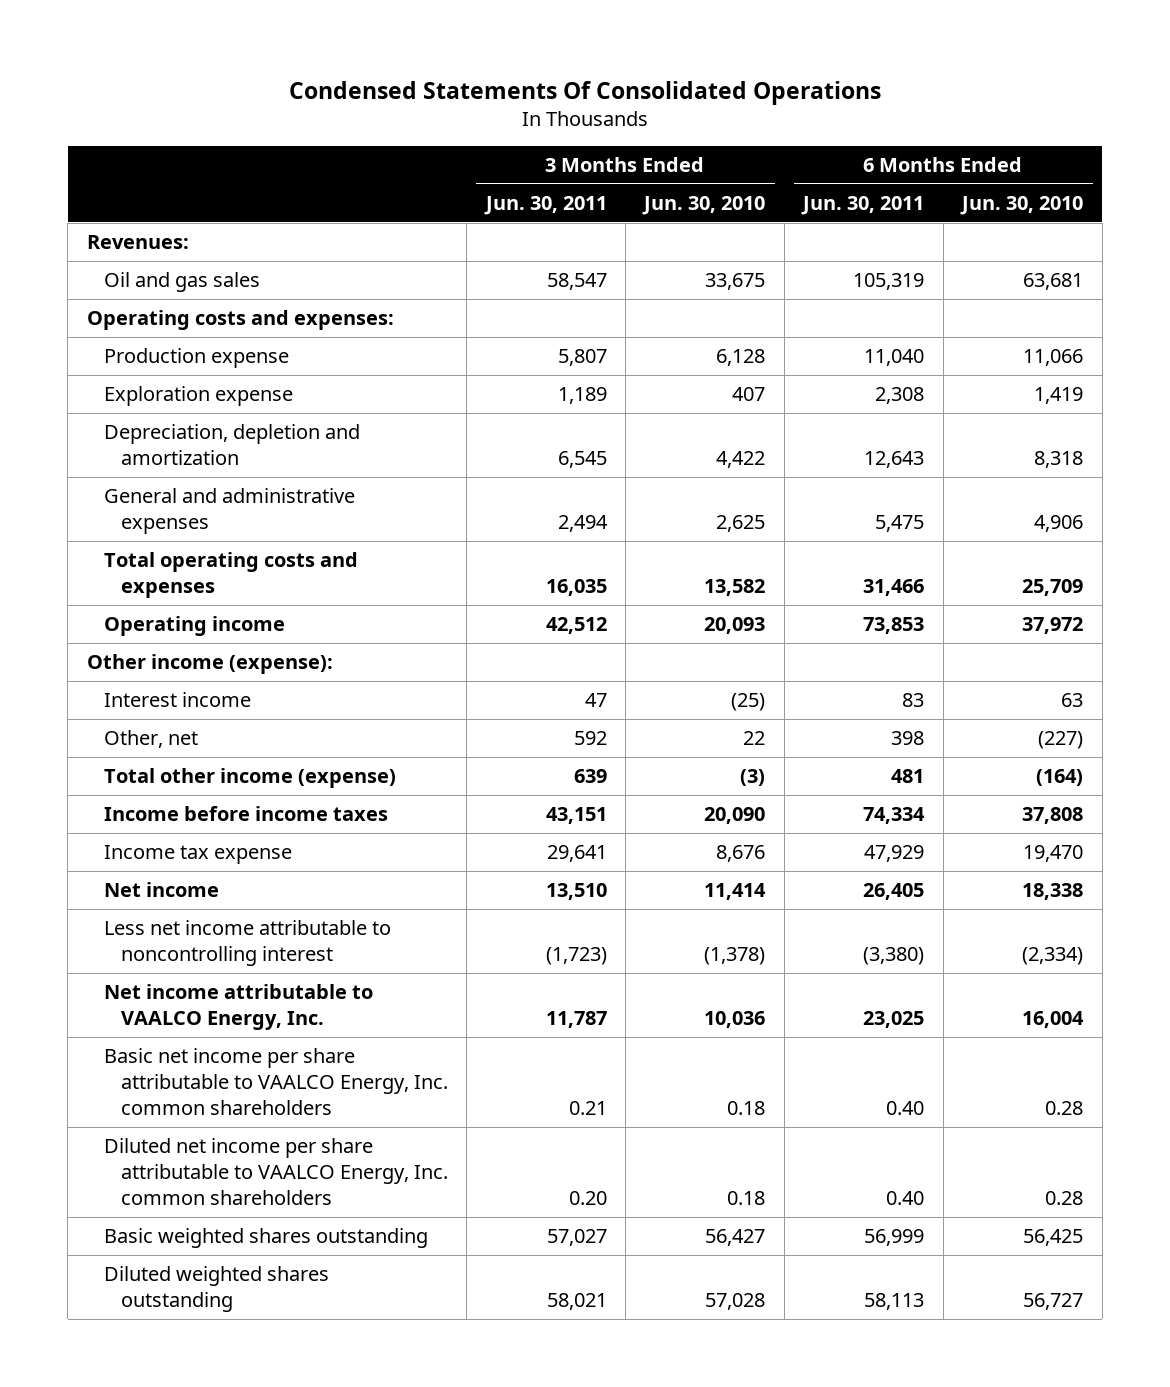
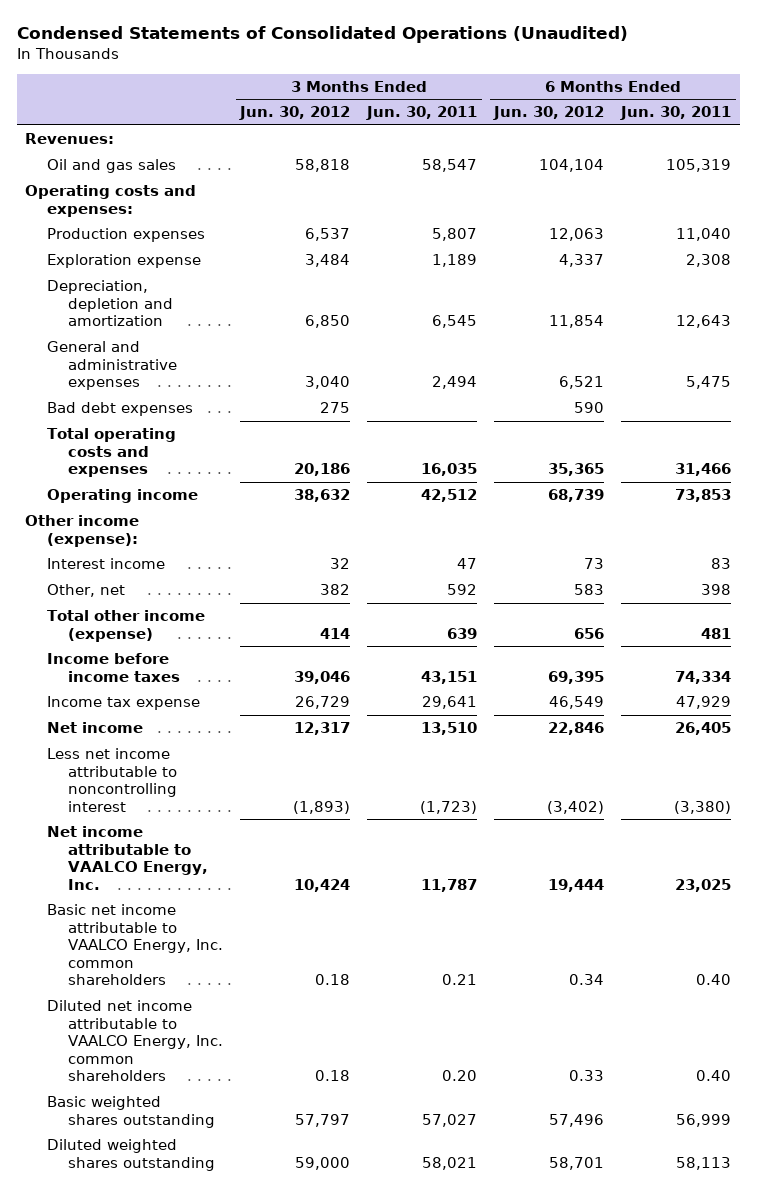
[288,80,881,105] Condensed Statements Of Consolidated Operations -> [16,26,628,44] Condensed Statements of Consolidated Operations (Unaudited)
[642,196,766,216] Jun. 30, 2010 -> none
[960,196,1084,216] Jun. 30, 2010 -> none
none -> [239,106,351,121] Jun. 30, 2012
none -> [493,106,605,121] Jun. 30, 2012
[103,348,289,369] Production expense -> [46,228,205,243] Production expenses
none -> [46,402,193,417] Bad debt expenses
[103,1048,448,1115] Basic net income per share attributable to VAALCO Energy, Inc. common shareholders -> [46,904,224,986] Basic net income attributable to VAALCO Energy, Inc. common shareholders
[103,1138,448,1205] Diluted net income per share attributable to VAALCO Energy, Inc. common shareholders -> [46,1000,224,1082] Diluted net income attributable to VAALCO Energy, Inc. common shareholders

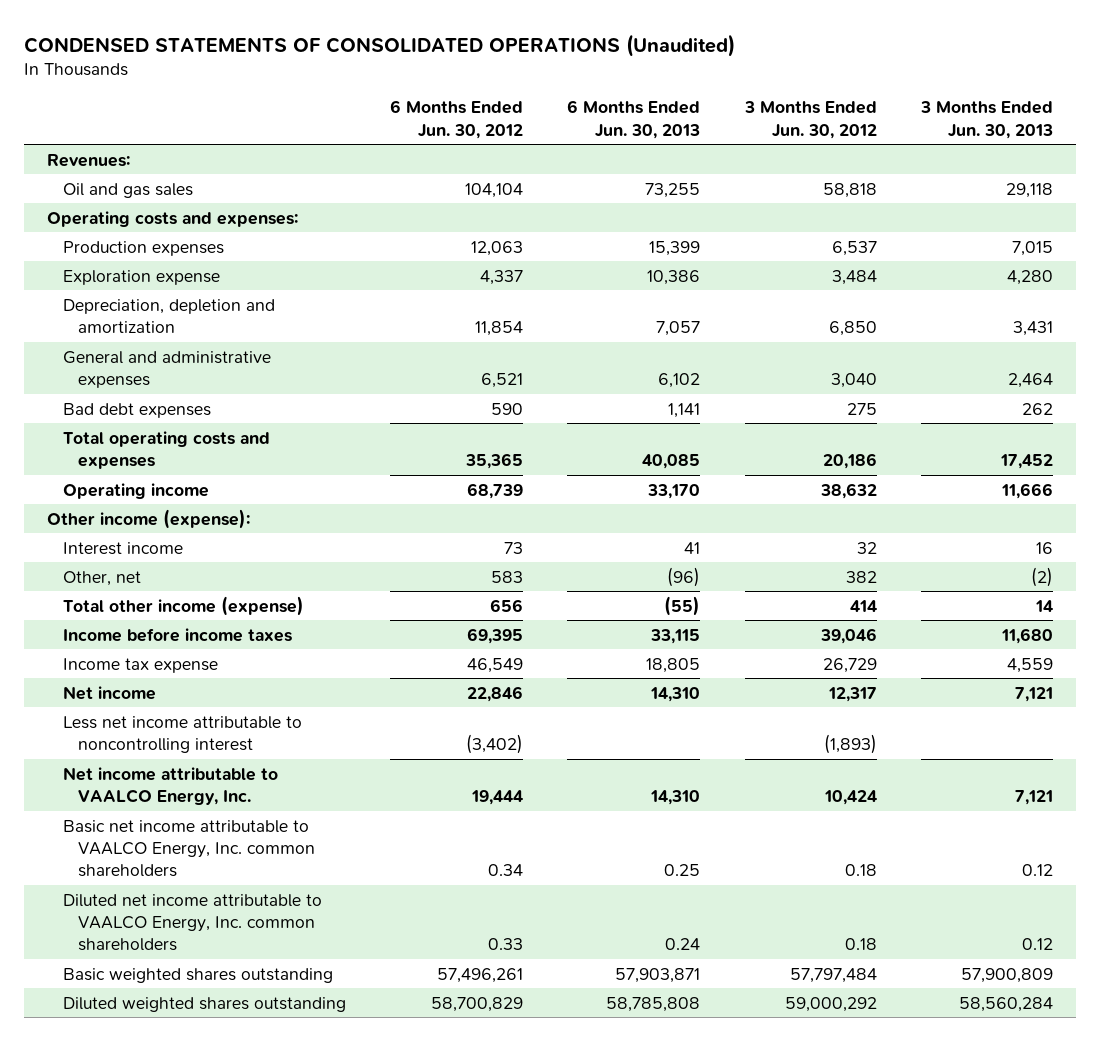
[16,26,628,44] Condensed Statements of Consolidated Operations (Unaudited) -> [24,33,736,57] CONDENSED STATEMENTS OF CONSOLIDATED OPERATIONS (Unaudited)
[366,106,478,121] Jun. 30, 2011 -> none
[620,106,732,121] Jun. 30, 2011 -> none
none -> [567,100,701,139] 6 Months Ended Jun. 30, 2013
none -> [920,101,1054,139] 3 Months Ended Jun. 30, 2013
[295,1113,351,1127] 57,797 -> [789,967,877,983] 57,797,484
[549,1113,605,1127] 57,496 -> [436,967,523,983] 57,496,261
[295,1156,351,1170] 59,000 -> [784,996,877,1012] 59,000,292
[549,1156,605,1170] 58,701 -> [430,996,523,1012] 58,700,829

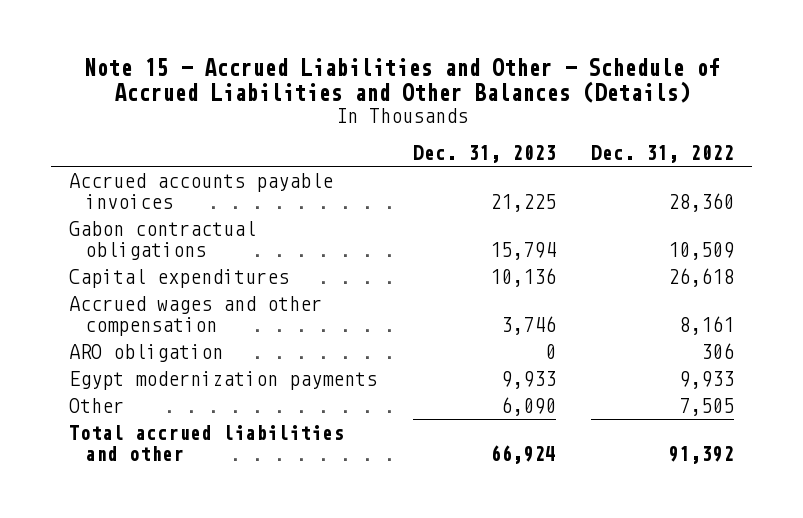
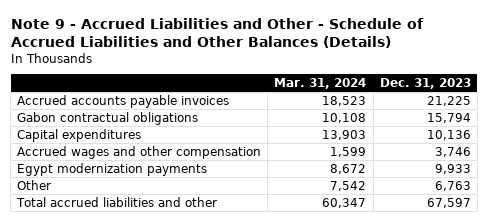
[83,58,720,104] Note 15 - Accrued Liabilities and Other - Schedule of Accrued Liabilities and Other Balances (Details) -> [10,17,424,48] Note 9 - Accrued Liabilities and Other - Schedule of Accrued Liabilities and Other Balances (Details)
[591,145,735,164] Dec. 31, 2022 -> none
none -> [274,78,367,90] Mar. 31, 2024
[68,344,223,363] ARO obligation -> none
[500,397,556,417] 6,090 -> [434,180,471,191] 6,763
[489,444,556,464] 66,924 -> [426,197,471,208] 67,597

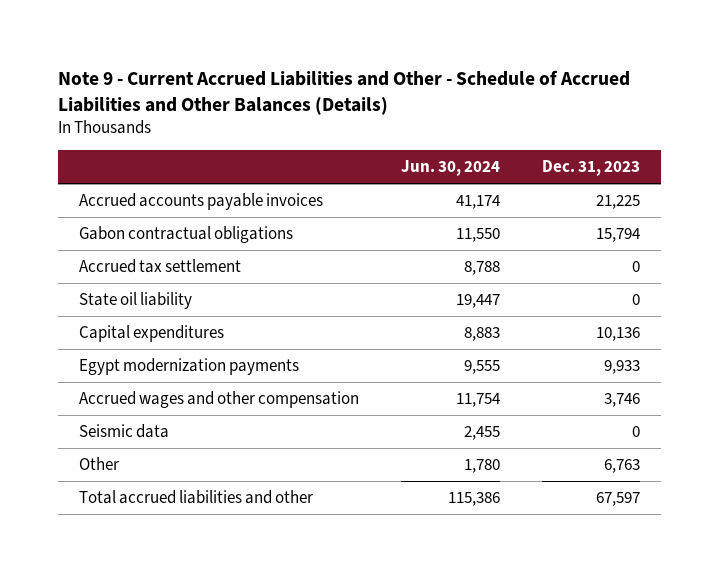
[10,17,424,48] Note 9 - Accrued Liabilities and Other - Schedule of Accrued Liabilities and Other Balances (Details) -> [58,69,631,115] Note 9 - Current Accrued Liabilities and Other - Schedule of Accrued Liabilities and Other Balances (Details)
[274,78,367,90] Mar. 31, 2024 -> none
none -> [401,160,501,177] Jun. 30, 2024
none -> [79,258,242,273] Accrued tax settlement
none -> [79,291,193,309] State oil liability
[17,145,262,159] Accrued wages and other compensation -> [79,390,360,408] Accrued wages and other compensation
none -> [79,423,170,438] Seismic data

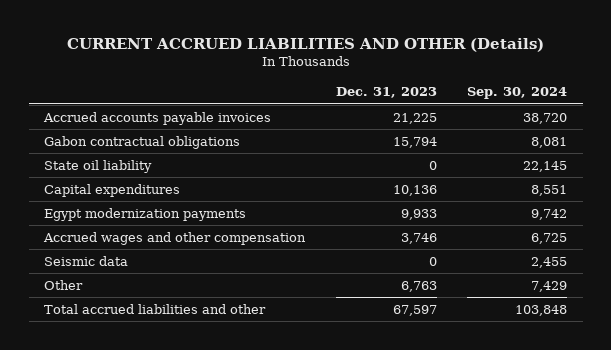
[58,69,631,115] Note 9 - Current Accrued Liabilities and Other - Schedule of Accrued Liabilities and Other Balances (Details) -> [66,37,544,52] CURRENT ACCRUED LIABILITIES AND OTHER (Details)
[401,160,501,177] Jun. 30, 2024 -> none
none -> [467,87,568,100] Sep. 30, 2024
[79,258,242,273] Accrued tax settlement -> none

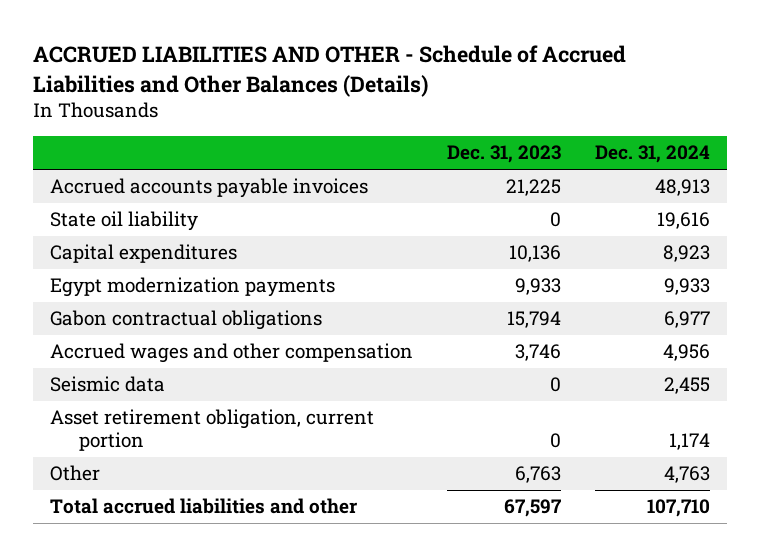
[66,37,544,52] CURRENT ACCRUED LIABILITIES AND OTHER (Details) -> [33,45,627,97] ACCRUED LIABILITIES AND OTHER - Schedule of Accrued Liabilities and Other Balances (Details)
[467,87,568,100] Sep. 30, 2024 -> none
none -> [594,145,710,164] Dec. 31, 2024
[44,135,241,149] Gabon contractual obligations -> [49,310,322,331] Gabon contractual obligations
none -> [49,409,374,452] Asset retirement obligation, current portion

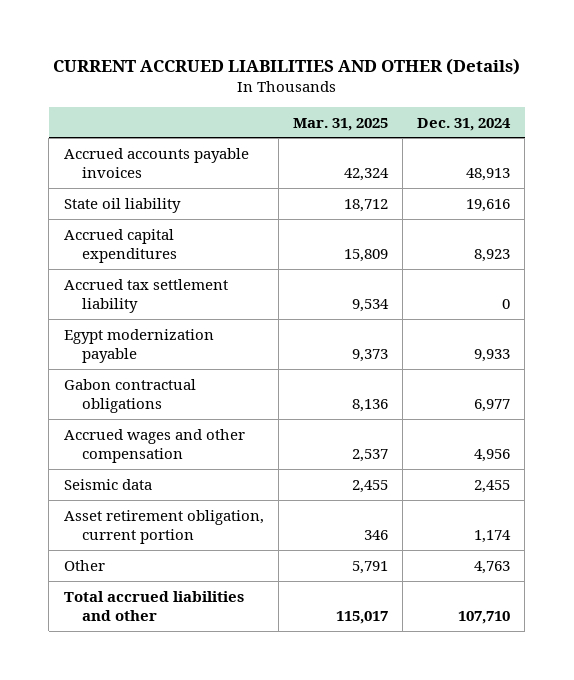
[33,45,627,97] ACCRUED LIABILITIES AND OTHER - Schedule of Accrued Liabilities and Other Balances (Details) -> [52,57,520,75] CURRENT ACCRUED LIABILITIES AND OTHER (Details)
[446,145,561,164] Dec. 31, 2023 -> none
none -> [292,117,388,131] Mar. 31, 2025
[49,244,237,264] Capital expenditures -> [63,228,178,263] Accrued capital expenditures
none -> [63,278,228,313] Accrued tax settlement liability
[49,277,335,298] Egypt modernization payments -> [63,328,214,363] Egypt modernization payable

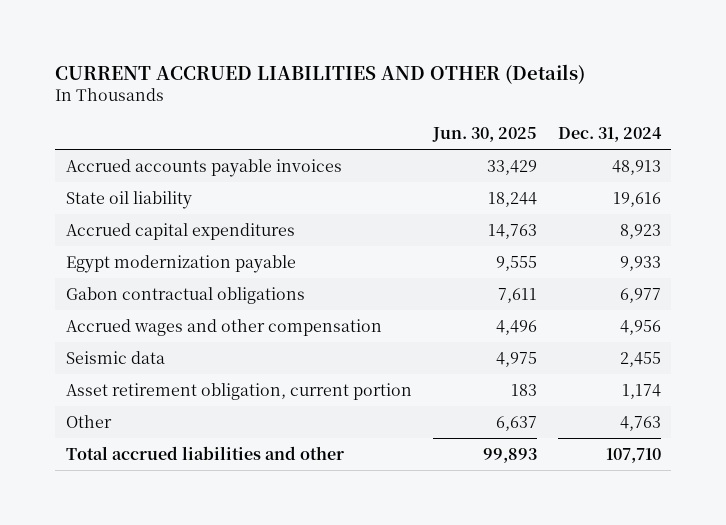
[292,117,388,131] Mar. 31, 2025 -> none
none -> [431,127,537,143] Jun. 30, 2025
[63,278,228,313] Accrued tax settlement liability -> none

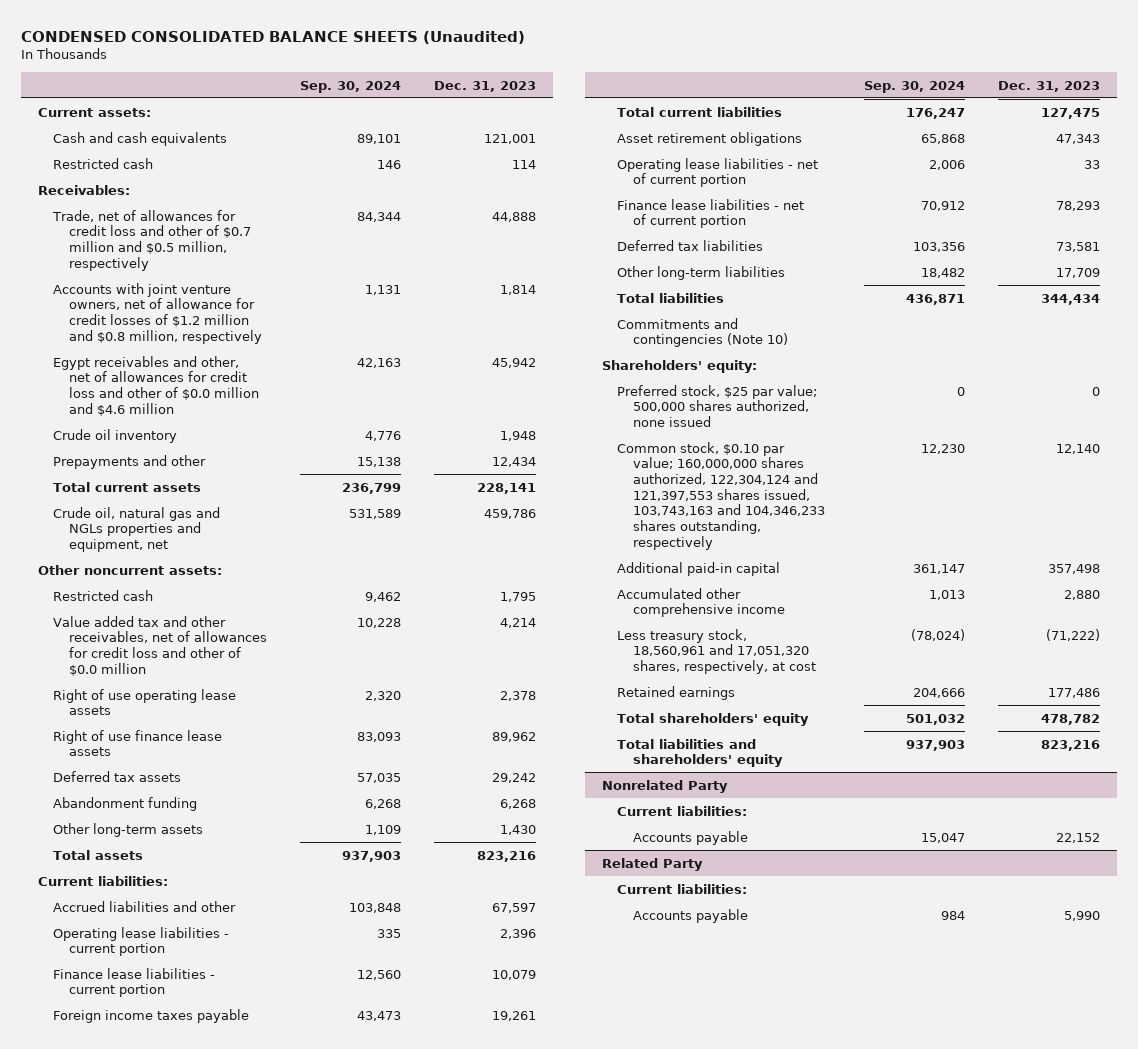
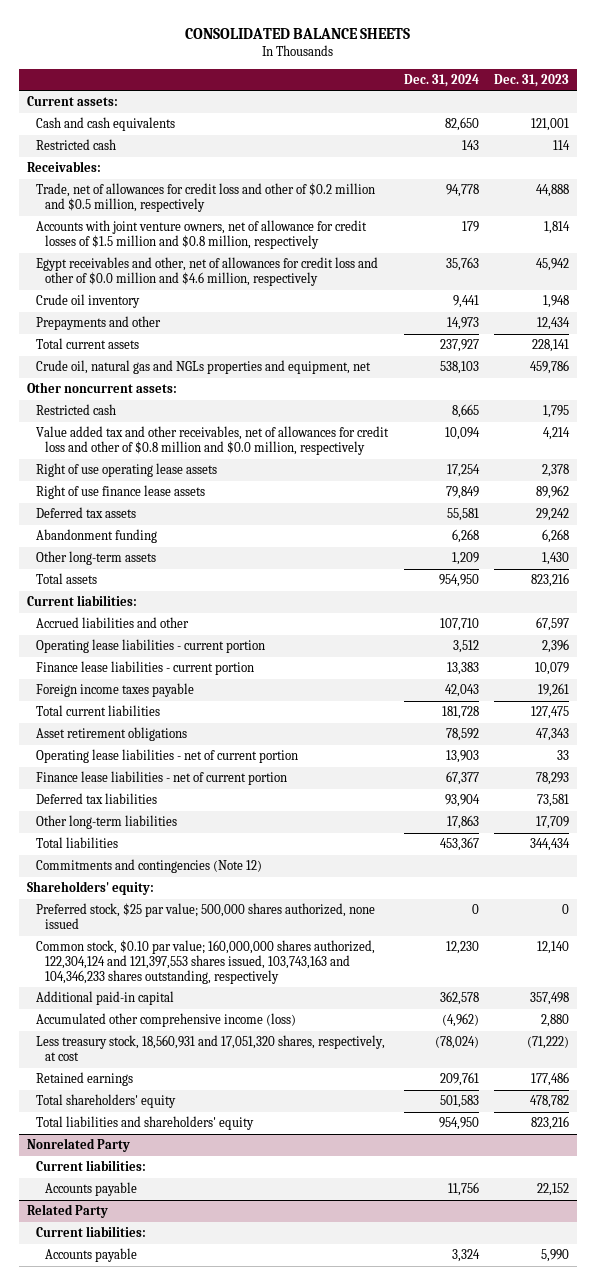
[21,30,526,44] CONDENSED CONSOLIDATED BALANCE SHEETS (Unaudited) -> [185,27,411,39] CONSOLIDATED BALANCE SHEETS
[300,80,402,93] Sep. 30, 2024 -> none
none -> [403,73,479,87] Dec. 31, 2024
[52,209,251,271] Trade, net of allowances for credit loss and other of $0.7 million and $0.5 million, respectively -> [36,183,376,213] Trade, net of allowances for credit loss and other of $0.2 million and $0.5 million, respectively
[53,282,262,344] Accounts with joint venture owners, net of allowance for credit losses of $1.2 million and $0.8 million, respectively -> [36,220,368,250] Accounts with joint venture owners, net of allowance for credit losses of $1.5 million and $0.8 million, respectively
[53,355,259,416] Egypt receivables and other, net of allowances for credit loss and other of $0.0 million and $4.6 million -> [36,257,379,287] Egypt receivables and other, net of allowances for credit loss and other of $0.0 million and $4.6 million, respectively
[53,615,267,676] Value added tax and other receivables, net of allowances for credit loss and other of $0.0 million -> [36,426,390,456] Value added tax and other receivables, net of allowances for credit loss and other of $0.8 million and $0.0 million, respectively
[617,317,788,348] Commitments and contingencies (Note 10) -> [36,859,263,874] Commitments and contingencies (Note 12)
[617,587,785,618] Accumulated other comprehensive income -> [36,1013,297,1028] Accumulated other comprehensive income (loss)
[617,628,816,675] Less treasury stock, 18,560,961 and 17,051,320 shares, respectively, at cost -> [36,1035,386,1062] Less treasury stock, 18,560,931 and 17,051,320 shares, respectively, at cost

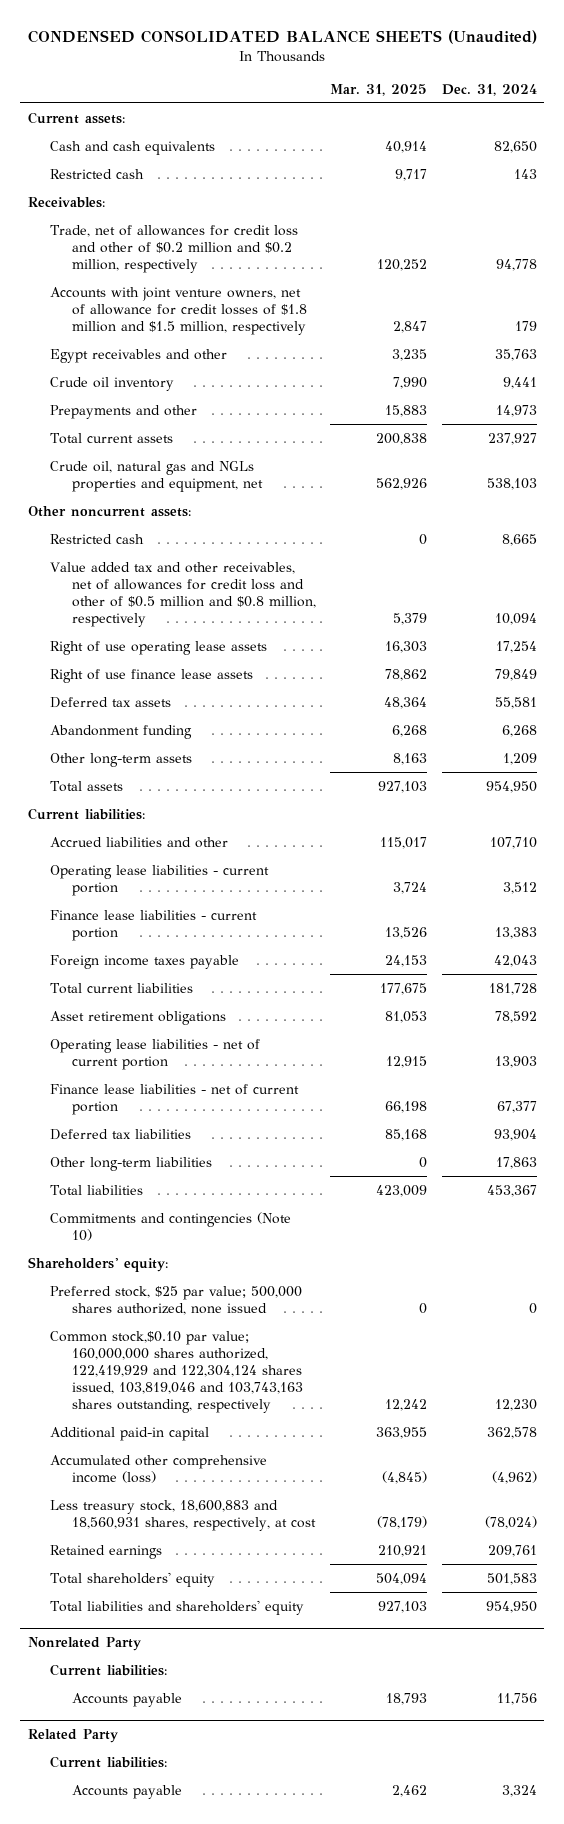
[185,27,411,39] CONSOLIDATED BALANCE SHEETS -> [28,30,538,45] CONDENSED CONSOLIDATED BALANCE SHEETS (Unaudited)
[494,73,570,87] Dec. 31, 2023 -> none
none -> [330,83,428,96] Mar. 31, 2025
[36,183,376,213] Trade, net of allowances for credit loss and other of $0.2 million and $0.5 million, respectively -> [49,224,298,273] Trade, net of allowances for credit loss and other of $0.2 million and $0.2 million, respectively
[36,220,368,250] Accounts with joint venture owners, net of allowance for credit losses of $1.5 million and $0.8 million, respectively -> [49,286,308,335] Accounts with joint venture owners, net of allowance for credit losses of $1.8 million and $1.5 million, respectively
[36,257,379,287] Egypt receivables and other, net of allowances for credit loss and other of $0.0 million and $4.6 million, respectively -> [49,348,227,363] Egypt receivables and other
[36,426,390,456] Value added tax and other receivables, net of allowances for credit loss and other of $0.8 million and $0.0 million, respectively -> [49,561,317,627] Value added tax and other receivables, net of allowances for credit loss and other of $0.5 million and $0.8 million, respectively
[36,859,263,874] Commitments and contingencies (Note 12) -> [49,1211,291,1241] Commitments and contingencies (Note 10)
[36,940,376,984] Common stock, $0.10 par value; 160,000,000 shares authorized, 122,304,124 and 121,397,553 shares issued, 103,743,163 and 104,346,233 shares outstanding, respectively -> [49,1330,304,1413] Common stock,$0.10 par value; 160,000,000 shares authorized, 122,419,929 and 122,304,124 shares issued, 103,819,046 and 103,743,163 shares outstanding, respectively
[36,1035,386,1062] Less treasury stock, 18,560,931 and 17,051,320 shares, respectively, at cost -> [49,1499,317,1531] Less treasury stock, 18,600,883 and 18,560,931 shares, respectively, at cost

